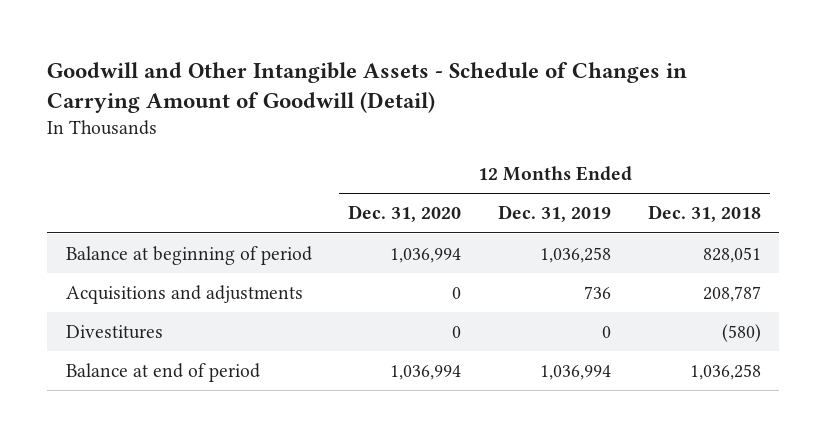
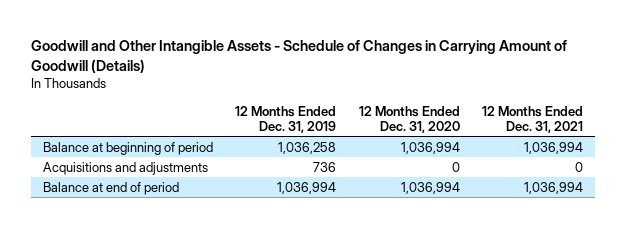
[47,61,688,113] Goodwill and Other Intangible Assets - Schedule of Changes in Carrying Amount of Goodwill (Detail) -> [31,40,568,73] Goodwill and Other Intangible Assets - Schedule of Changes in Carrying Amount of Goodwill (Details)
[647,205,761,223] Dec. 31, 2018 -> none
none -> [482,105,584,133] 12 Months Ended Dec. 31, 2021
[65,325,163,340] Divestitures -> none

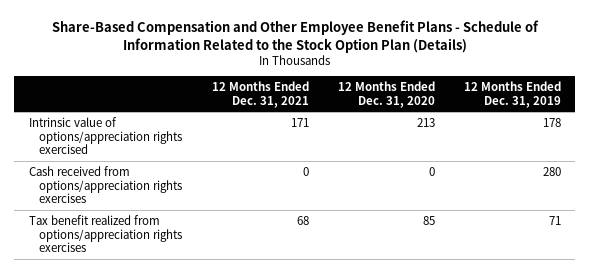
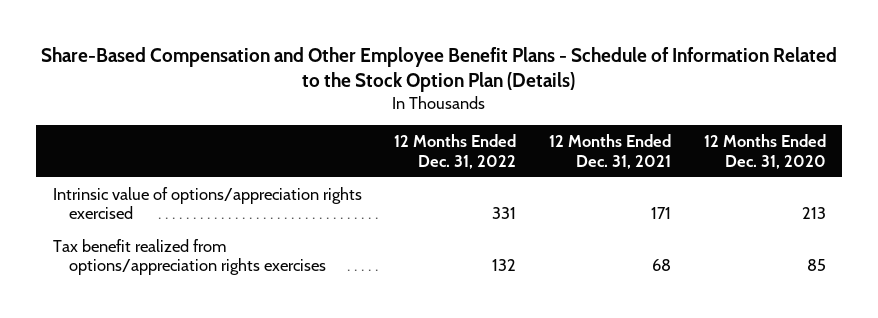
[463,81,561,108] 12 Months Ended Dec. 31, 2019 -> none
none -> [394,134,517,169] 12 Months Ended Dec. 31, 2022
[28,165,183,204] Cash received from options/appreciation rights exercises -> none

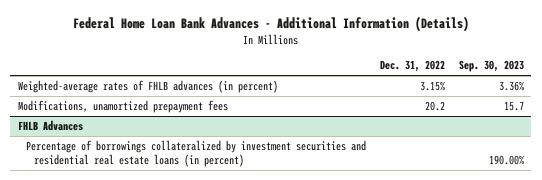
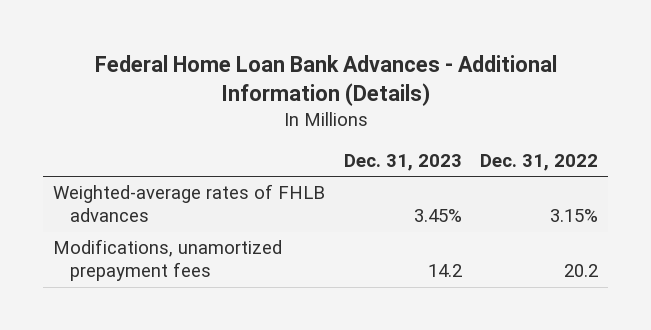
[459,60,525,73] Sep. 30, 2023 -> none
none -> [343,153,462,171] Dec. 31, 2023
[17,79,278,93] Weighted-average rates of FHLB advances (in percent) -> [52,184,325,223] Weighted-average rates of FHLB advances
[17,119,83,131] FHLB Advances -> none
[25,139,366,167] Percentage of borrowings collateralized by investment securities and residential real estate loans (in percent) -> none

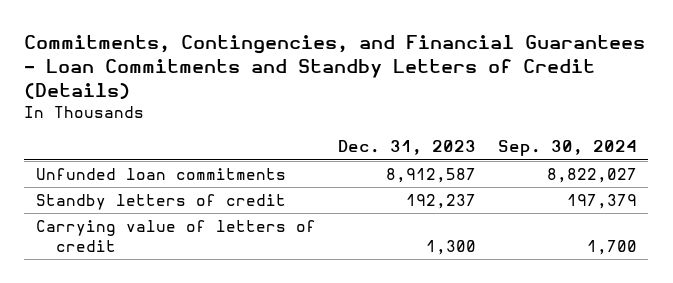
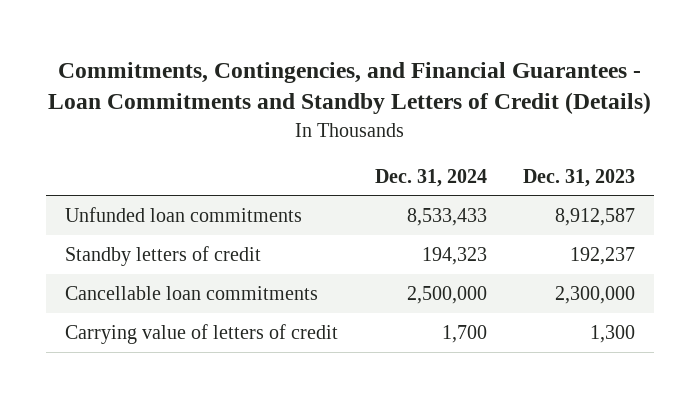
[498,140,638,157] Sep. 30, 2024 -> none
none -> [374,168,487,187] Dec. 31, 2024
none -> [64,285,318,300] Cancellable loan commitments

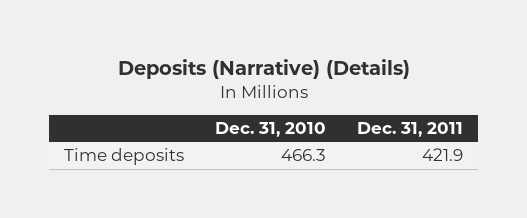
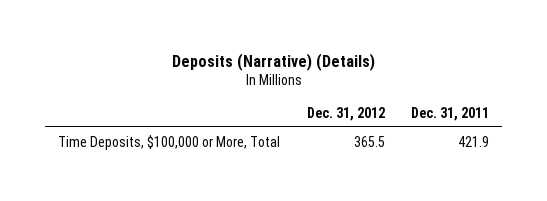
[215,121,327,137] Dec. 31, 2010 -> none
none -> [306,107,385,122] Dec. 31, 2012
[64,148,185,166] Time deposits -> [58,134,281,150] Time Deposits, $100,000 or More, Total

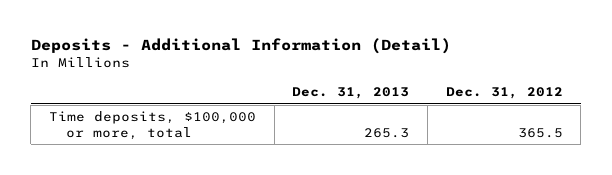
[171,52,375,71] Deposits (Narrative) (Details) -> [30,38,451,55] Deposits - Additional Information (Detail)
[411,107,490,122] Dec. 31, 2011 -> none
none -> [292,87,410,100] Dec. 31, 2013
[58,134,281,150] Time Deposits, $100,000 or More, Total -> [49,111,257,140] Time deposits, $100,000 or more, total

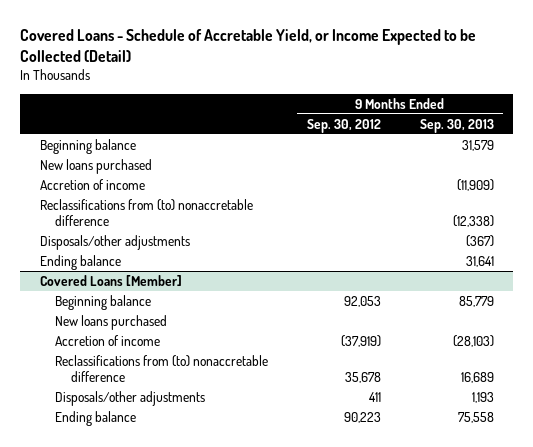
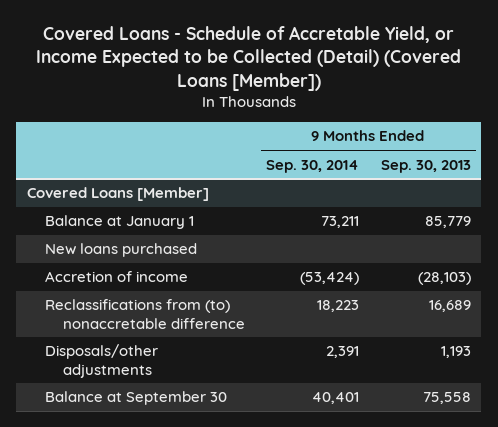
[20,29,477,63] Covered Loans - Schedule of Accretable Yield, or Income Expected to be Collected (Detail) -> [35,25,461,91] Covered Loans - Schedule of Accretable Yield, or Income Expected to be Collected (Detail) (Covered Loans [Member])
[306,118,381,133] Sep. 30, 2012 -> none
none -> [266,159,360,173] Sep. 30, 2014
[39,138,136,154] Beginning balance -> none
[39,158,152,174] New loans purchased -> none
[39,178,145,190] Accretion of income -> none
[39,198,253,227] Reclassifications from (to) nonaccretable difference -> none
[39,234,190,250] Disposals/other adjustments -> none
[39,254,121,270] Ending balance -> none
[55,294,152,310] Beginning balance -> [44,215,194,230] Balance at January 1
[55,410,137,426] Ending balance -> [44,391,227,406] Balance at September 30

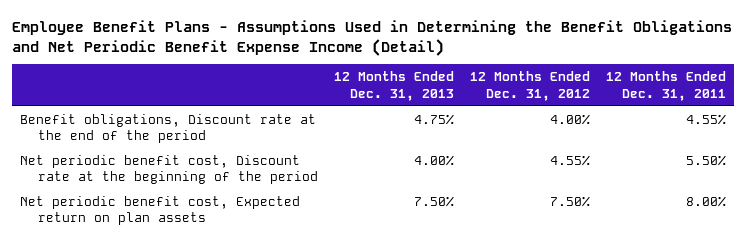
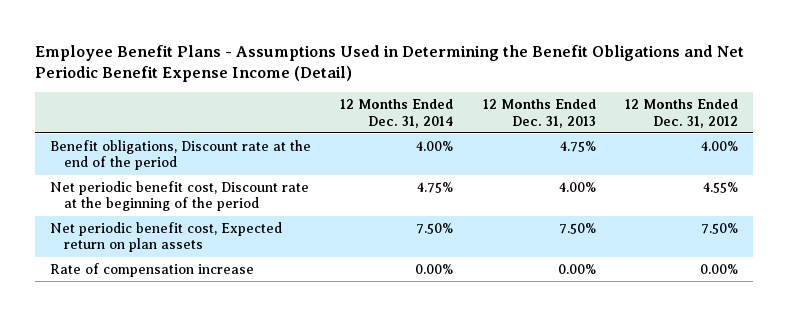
[606,71,727,101] 12 Months Ended Dec. 31, 2011 -> none
none -> [340,98,454,128] 12 Months Ended Dec. 31, 2014
none -> [49,262,254,277] Rate of compensation increase

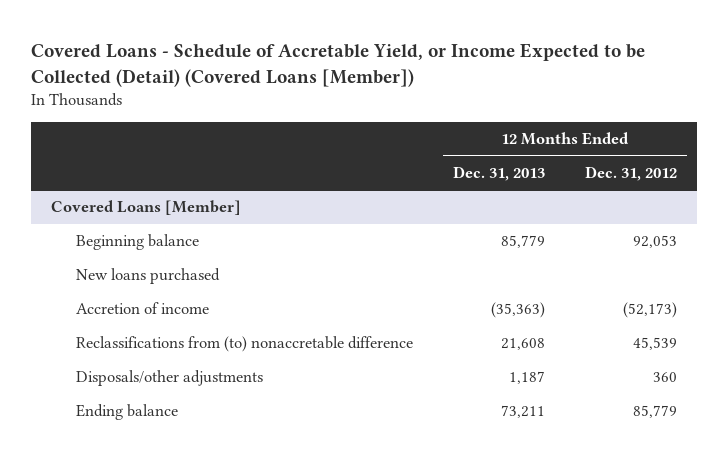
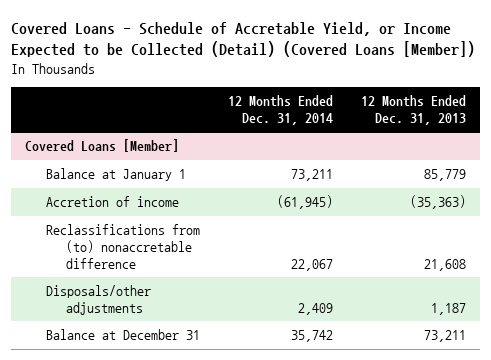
[585,165,678,181] Dec. 31, 2012 -> none
none -> [227,94,333,125] 12 Months Ended Dec. 31, 2014
[76,268,221,285] New loans purchased -> none
[76,234,200,251] Beginning balance -> [45,168,186,182] Balance at January 1
[76,404,179,421] Ending balance -> [45,329,200,341] Balance at December 31

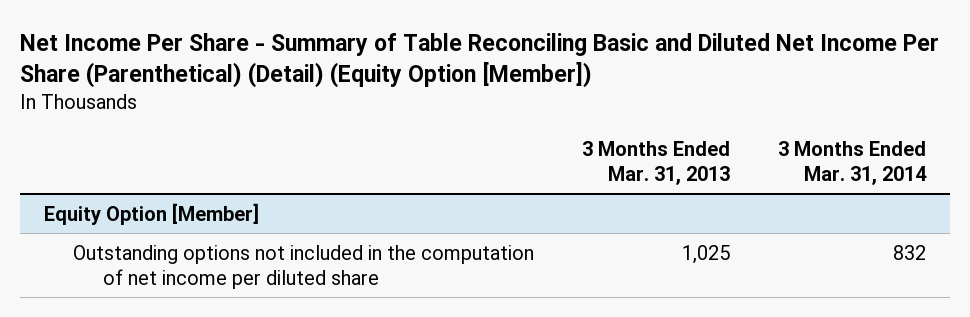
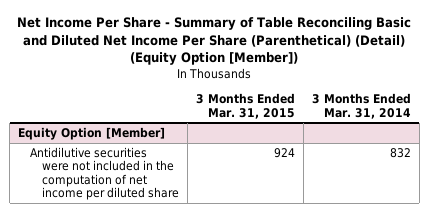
[582,140,731,185] 3 Months Ended Mar. 31, 2013 -> none
none -> [196,93,296,119] 3 Months Ended Mar. 31, 2015
[73,244,535,289] Outstanding options not included in the computation of net income per diluted share -> [30,147,180,200] Antidilutive securities were not included in the computation of net income per diluted share

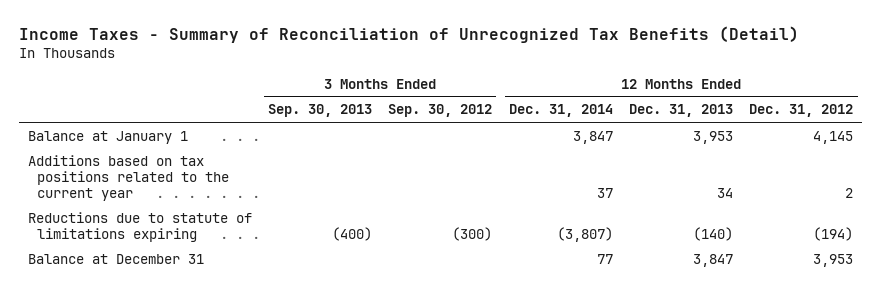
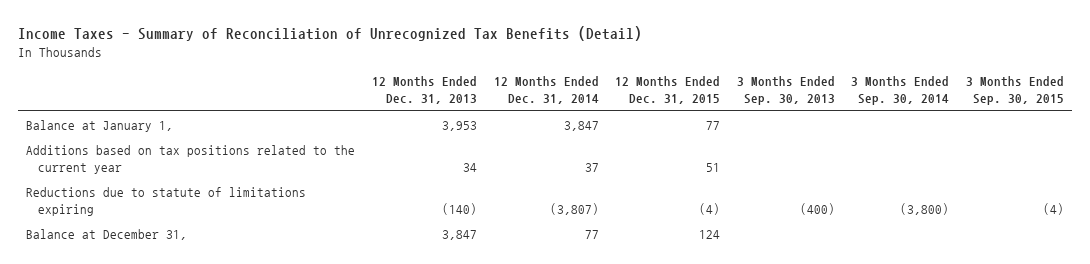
[388,104,493,118] Sep. 30, 2012 -> none
[749,104,854,118] Dec. 31, 2012 -> none
none -> [615,76,721,105] 12 Months Ended Dec. 31, 2015
none -> [851,76,950,106] 3 Months Ended Sep. 30, 2014
none -> [965,76,1064,106] 3 Months Ended Sep. 30, 2015
[27,130,188,144] Balance at January 1 -> [26,119,174,132] Balance at January 1,
[27,253,204,264] Balance at December 31 -> [26,228,188,240] Balance at December 31,

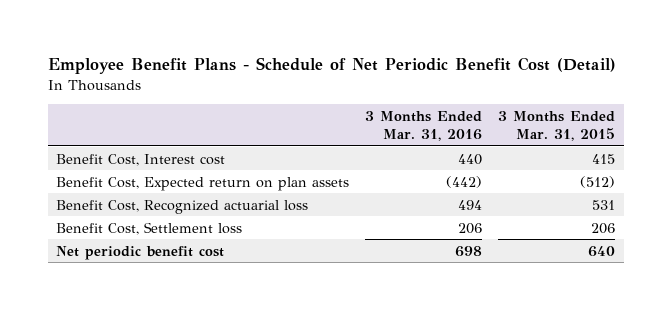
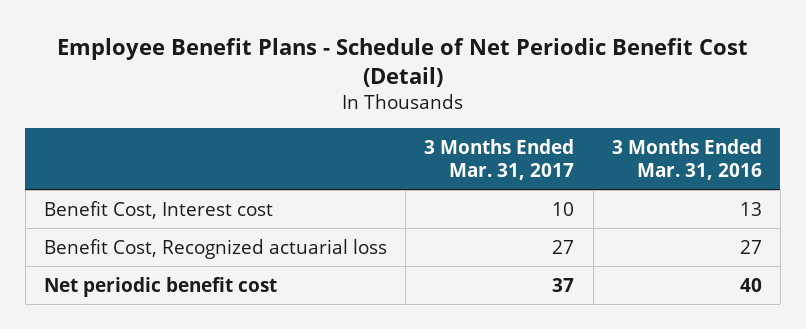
[498,111,616,142] 3 Months Ended Mar. 31, 2015 -> none
none -> [424,138,575,181] 3 Months Ended Mar. 31, 2017
[56,176,350,191] Benefit Cost, Expected return on plan assets -> none
[56,221,243,235] Benefit Cost, Settlement loss -> none
[458,153,483,165] 440 -> [739,201,762,216] 13
[458,199,483,210] 494 -> [739,239,762,254] 27
[455,245,483,257] 698 -> [739,277,762,292] 40

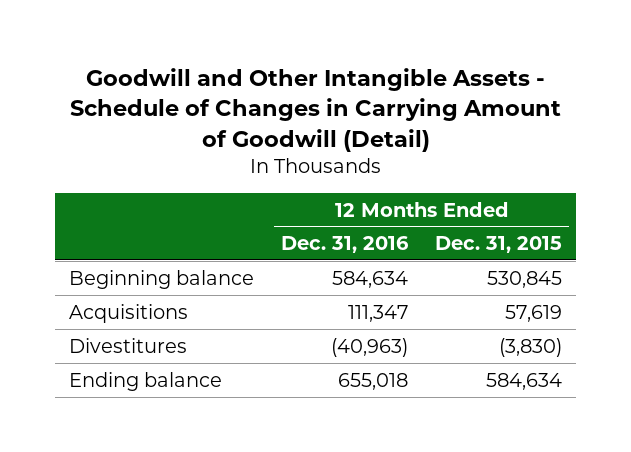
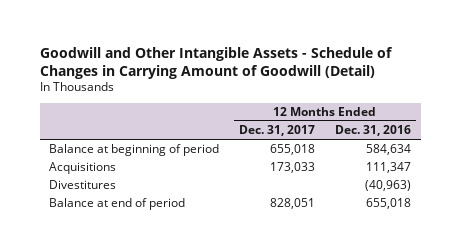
[435,236,563,254] Dec. 31, 2015 -> none
none -> [239,125,316,137] Dec. 31, 2017
[68,269,254,289] Beginning balance -> [49,144,220,157] Balance at beginning of period
[68,371,222,391] Ending balance -> [49,198,186,211] Balance at end of period

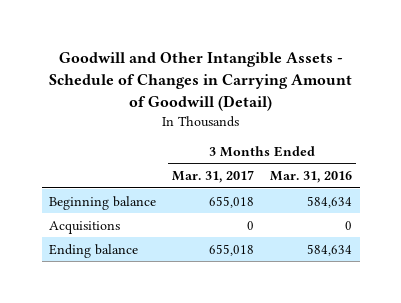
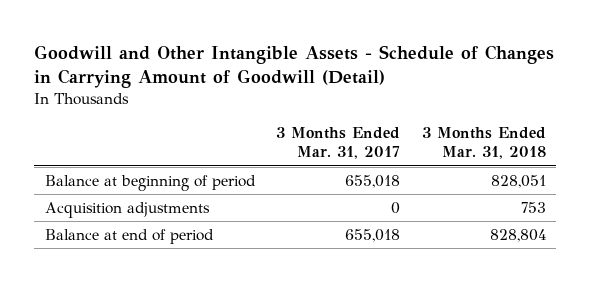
[269,171,352,184] Mar. 31, 2016 -> none
none -> [421,127,546,160] 3 Months Ended Mar. 31, 2018
[49,195,157,210] Beginning balance -> [45,174,257,191] Balance at beginning of period
[49,220,121,234] Acquisitions -> [45,201,211,218] Acquisition adjustments
[49,243,139,258] Ending balance -> [45,228,215,244] Balance at end of period

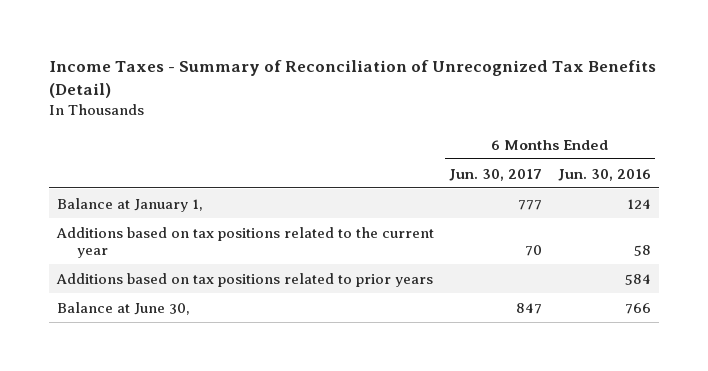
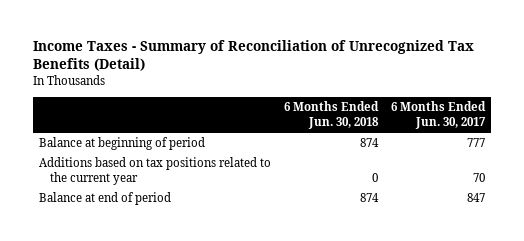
[558,168,652,181] Jun. 30, 2016 -> none
none -> [284,101,380,130] 6 Months Ended Jun. 30, 2018
[56,197,203,212] Balance at January 1, -> [39,137,206,151] Balance at beginning of period
[55,272,433,287] Additions based on tax positions related to prior years -> none
[56,301,190,315] Balance at June 30, -> [39,192,172,206] Balance at end of period

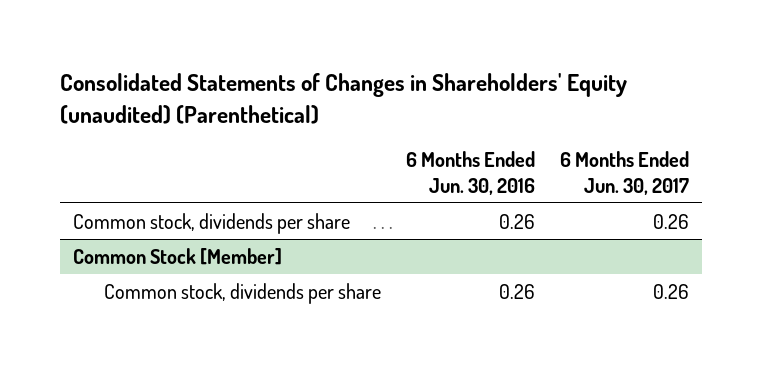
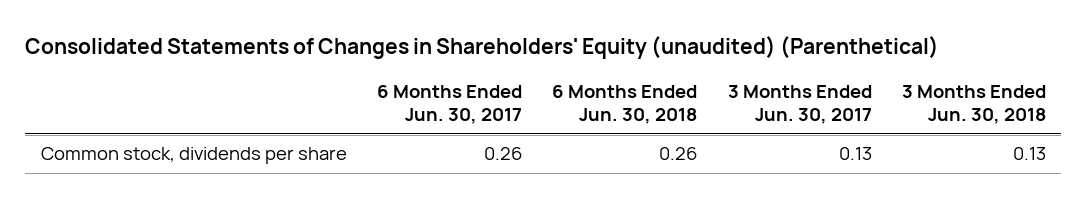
[405,151,535,195] 6 Months Ended Jun. 30, 2016 -> none
none -> [552,84,698,125] 6 Months Ended Jun. 30, 2018
none -> [727,84,872,125] 3 Months Ended Jun. 30, 2017
none -> [902,84,1047,125] 3 Months Ended Jun. 30, 2018
[72,247,282,265] Common Stock [Member] -> none
[103,282,381,304] Common stock, dividends per share -> none

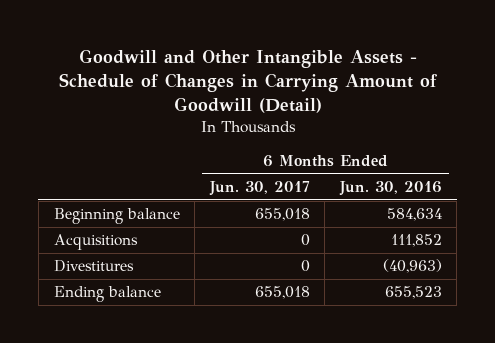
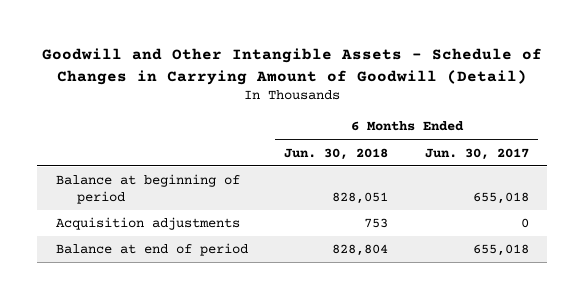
[338,181,442,197] Jun. 30, 2016 -> none
none -> [284,147,389,160] Jun. 30, 2018
[53,260,134,273] Divestitures -> none
[53,208,180,225] Beginning balance -> [55,174,240,205] Balance at beginning of period
[53,234,138,251] Acquisitions -> [55,217,240,231] Acquisition adjustments
[53,286,161,303] Ending balance -> [55,243,248,257] Balance at end of period

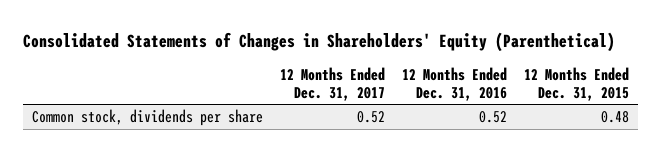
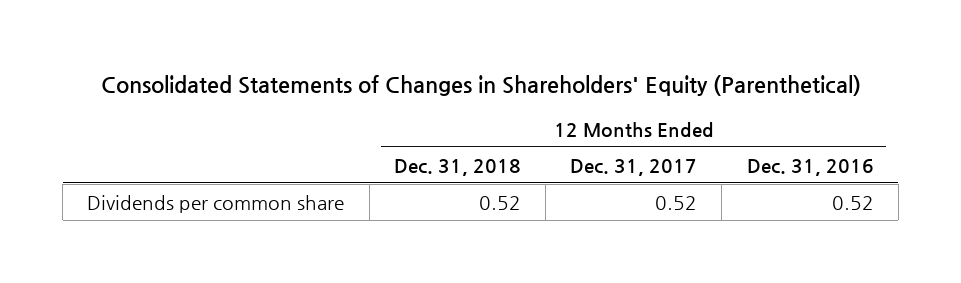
[524,66,630,101] 12 Months Ended Dec. 31, 2015 -> none
none -> [393,158,521,176] Dec. 31, 2018
[31,109,263,127] Common stock, dividends per share -> [87,194,345,213] Dividends per common share

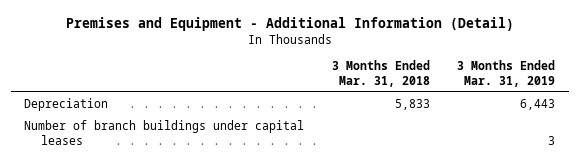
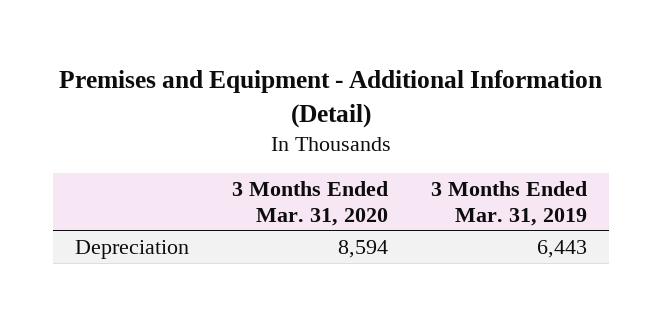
[331,60,430,87] 3 Months Ended Mar. 31, 2018 -> none
none -> [232,181,389,226] 3 Months Ended Mar. 31, 2020
[24,120,305,145] Number of branch buildings under capital leases -> none

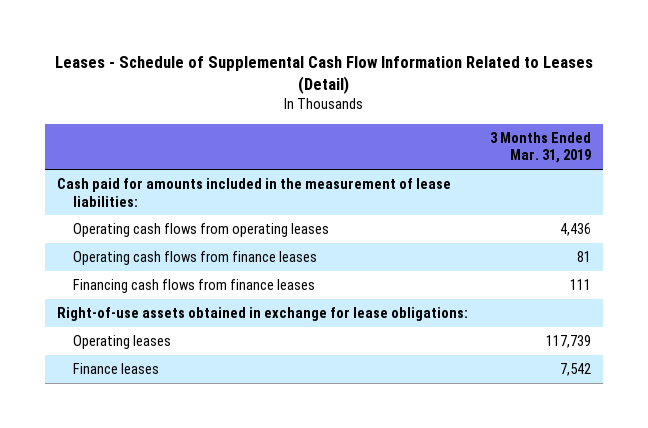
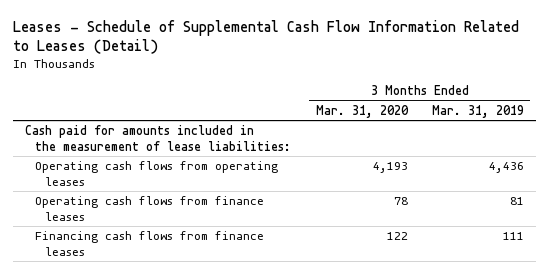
none -> [315,104,409,118] Mar. 31, 2020
[56,307,468,322] Right-of-use assets obtained in exchange for lease obligations: -> none
[73,335,172,350] Operating leases -> none
[73,363,160,375] Finance leases -> none

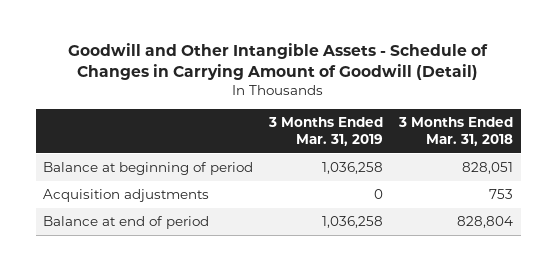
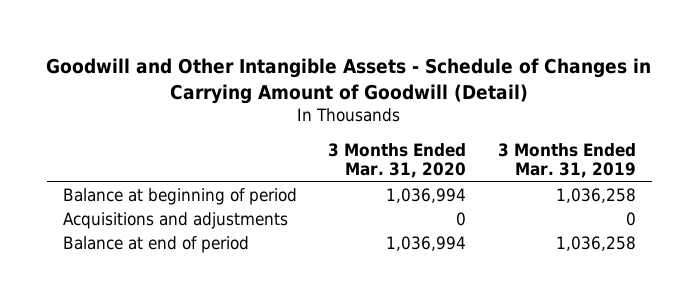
[397,116,513,146] 3 Months Ended Mar. 31, 2018 -> none
none -> [328,143,467,179] 3 Months Ended Mar. 31, 2020
[43,189,210,203] Acquisition adjustments -> [62,212,288,230] Acquisitions and adjustments

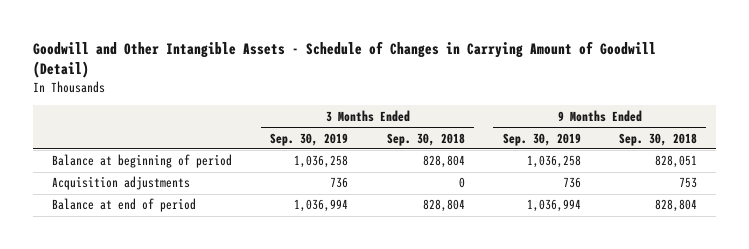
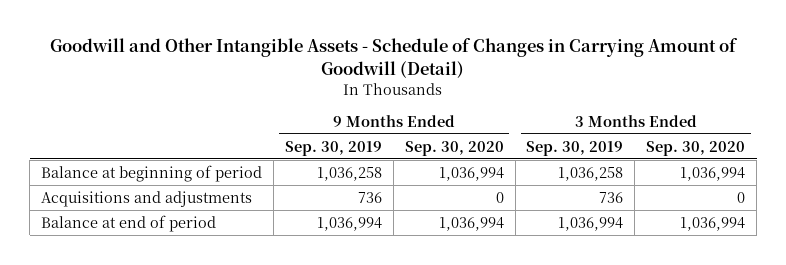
[386,132,465,146] Sep. 30, 2018 -> none
[618,132,697,146] Sep. 30, 2018 -> none
none -> [404,140,504,156] Sep. 30, 2020
none -> [646,140,746,156] Sep. 30, 2020
[52,176,191,191] Acquisition adjustments -> [41,190,253,207] Acquisitions and adjustments

